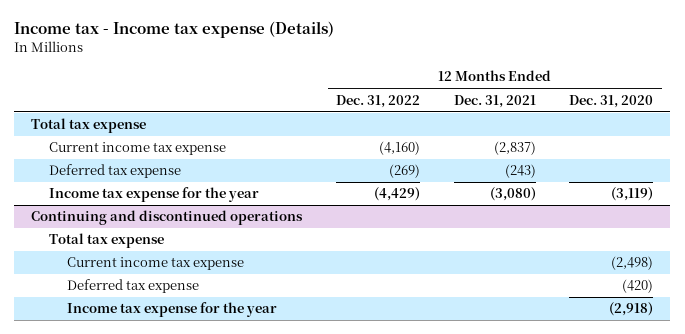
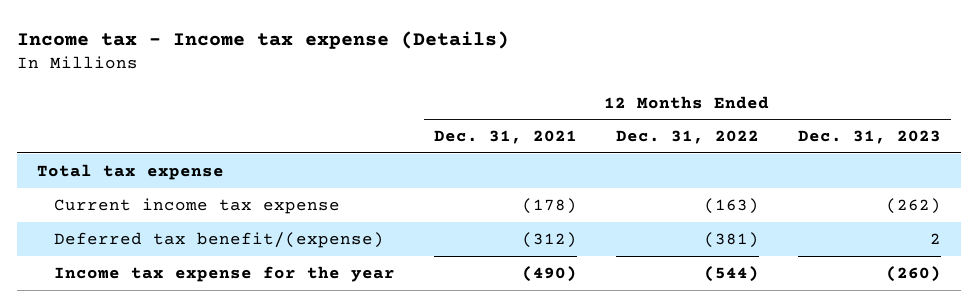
[569,94,654,108] Dec. 31, 2020 -> none
none -> [798,130,942,145] Dec. 31, 2023
[31,210,304,226] Continuing and discontinued operations -> none
[49,233,165,249] Total tax expense -> none
[67,257,245,271] Current income tax expense -> none
[67,279,200,294] Deferred tax expense -> none
[67,302,278,318] Income tax expense for the year -> none
[379,141,421,156] (4,160) -> [703,197,759,214] (163)
[493,141,536,156] (2,837) -> [521,197,577,214] (178)
[49,164,182,179] Deferred tax expense -> [53,231,384,248] Deferred tax benefit/(expense)
[389,164,421,179] (269) -> [703,231,759,248] (381)
[504,164,536,179] (243) -> [521,231,577,248] (312)
[374,187,421,202] (4,429) -> [703,265,759,282] (544)
[489,187,536,202] (3,080) -> [521,265,577,282] (490)

